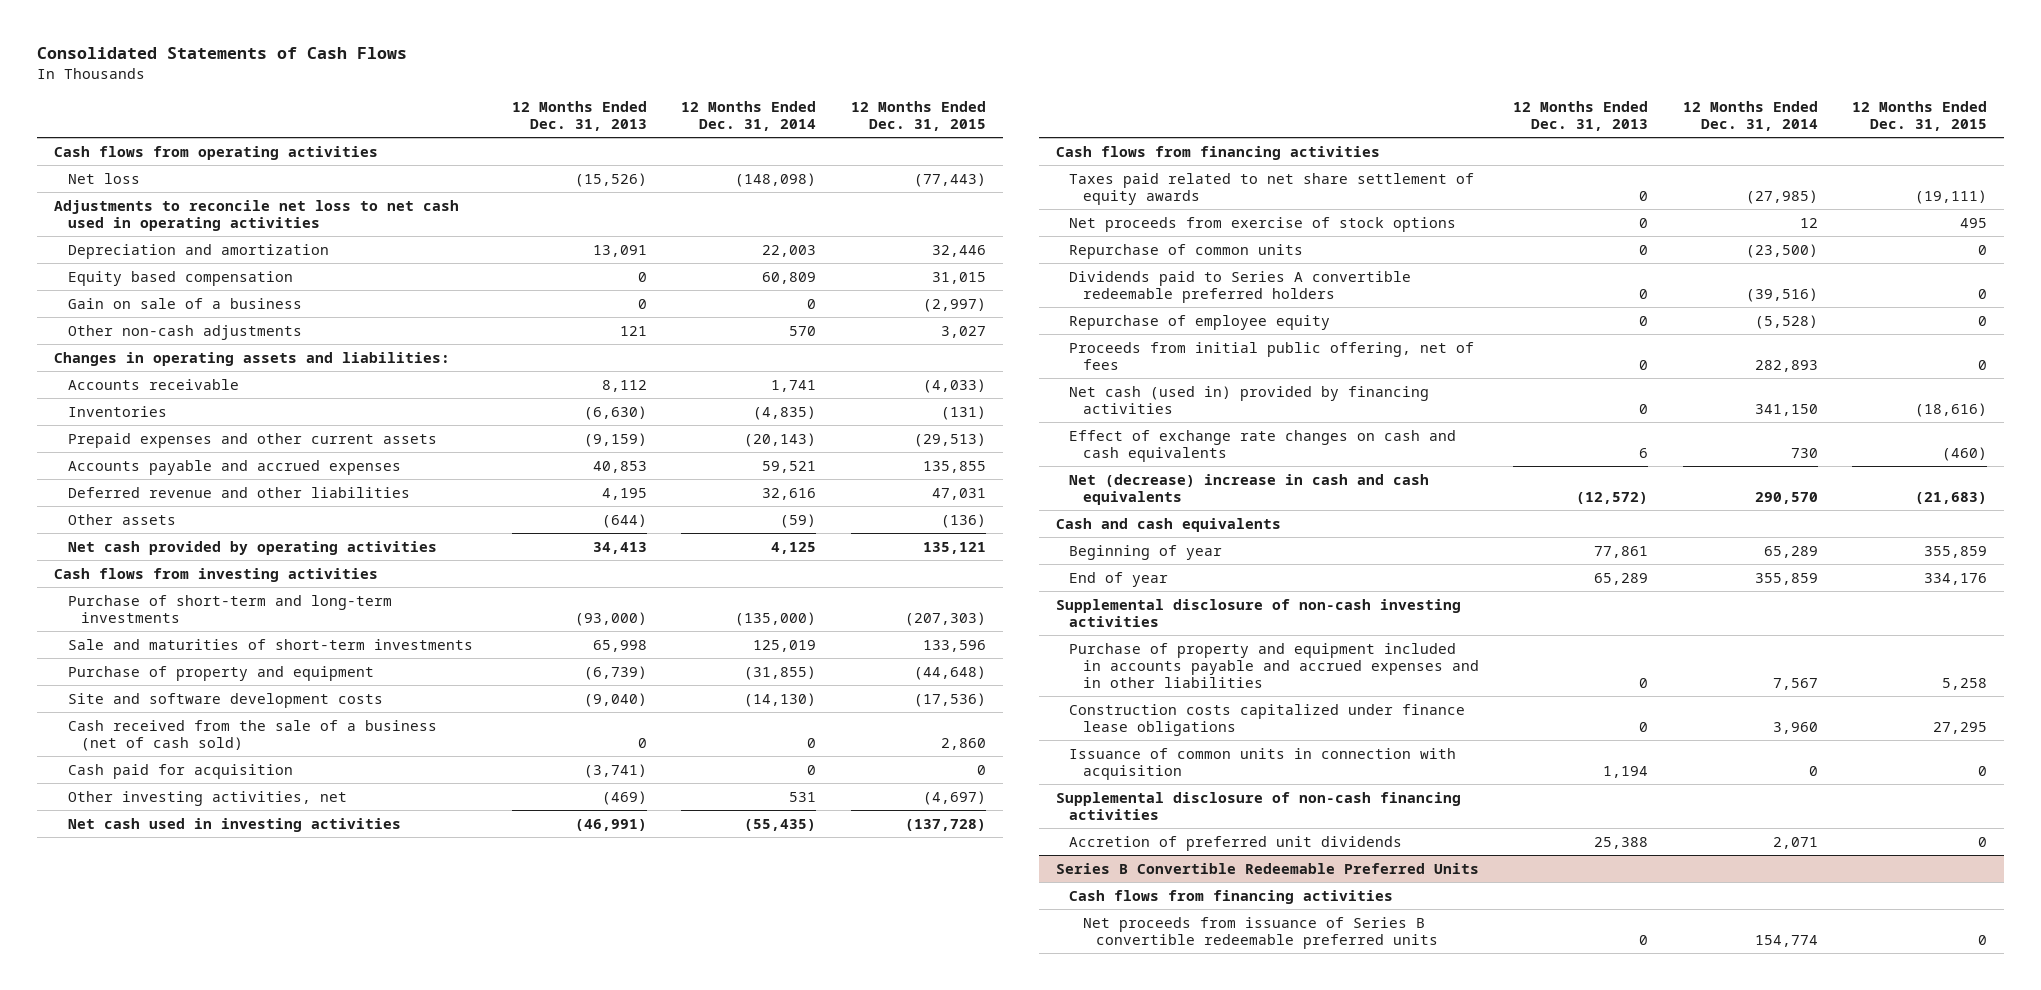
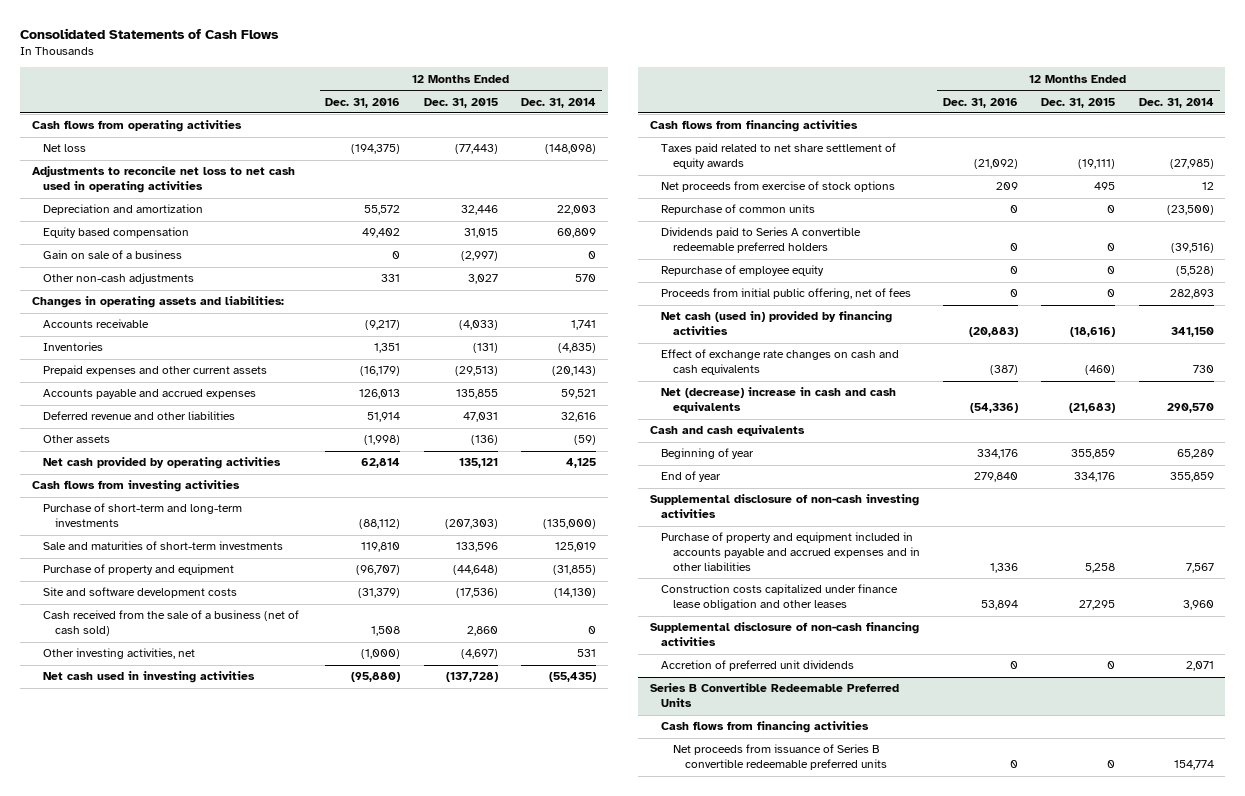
[511,100,647,131] 12 Months Ended Dec. 31, 2013 -> none
none -> [325,97,401,108] Dec. 31, 2016
[67,763,293,779] Cash paid for acquisition -> none
[1069,747,1457,780] Issuance of common units in connection with acquisition -> none
[1069,703,1466,736] Construction costs capitalized under finance lease obligations -> [661,584,899,611] Construction costs capitalized under finance lease obligation and other leases

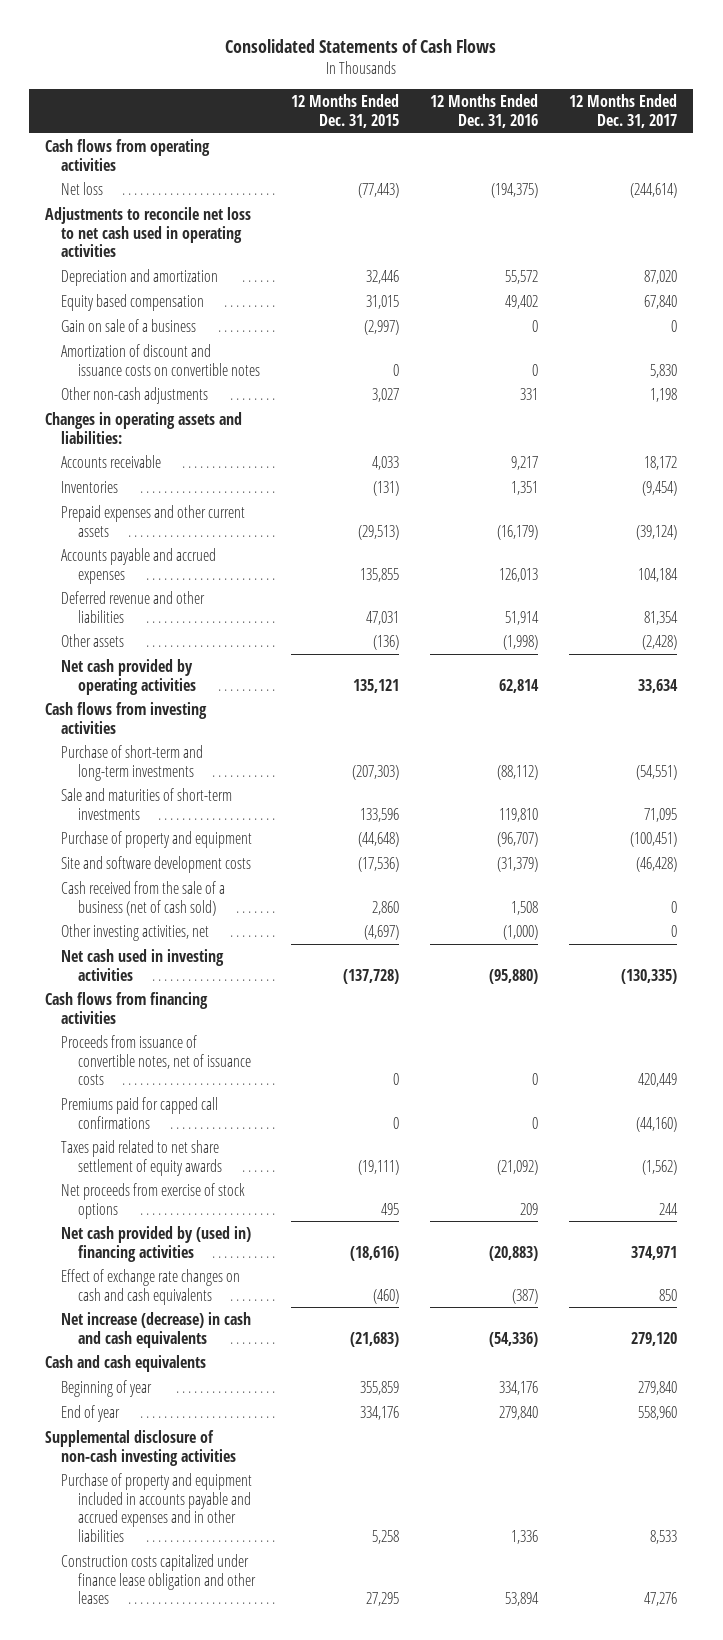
[520,97,596,108] Dec. 31, 2014 -> none
none -> [569,93,678,128] 12 Months Ended Dec. 31, 2017
none -> [61,343,260,376] Amortization of discount and issuance costs on convertible notes
[365,320,401,331] (9,217) -> [511,455,539,470] 9,217
[458,320,498,331] (4,033) -> [371,455,399,470] 4,033
none -> [61,1034,251,1086] Proceeds from issuance of convertible notes, net of issuance costs
none -> [61,1096,219,1129] Premiums paid for capped call confirmations
[661,204,816,216] Repurchase of common units -> none
[661,227,862,254] Dividends paid to Series A convertible redeemable preferred holders -> none
[661,265,825,277] Repurchase of employee equity -> none
[661,288,912,300] Proceeds from initial public offering, net of fees -> none
[661,311,893,336] Net cash (used in) provided by financing activities -> [61,1225,252,1262] Net cash provided by (used in) financing activities
[661,387,897,414] Net (decrease) increase in cash and cash equivalents -> [61,1311,252,1348] Net increase (decrease) in cash and cash equivalents
[649,622,919,647] Supplemental disclosure of non-cash financing activities -> none
[661,660,855,672] Accretion of preferred unit dividends -> none
[649,683,899,708] Series B Convertible Redeemable Preferred Units -> none
[661,721,870,734] Cash flows from financing activities -> none
[672,744,887,771] Net proceeds from issuance of Series B convertible redeemable preferred units -> none

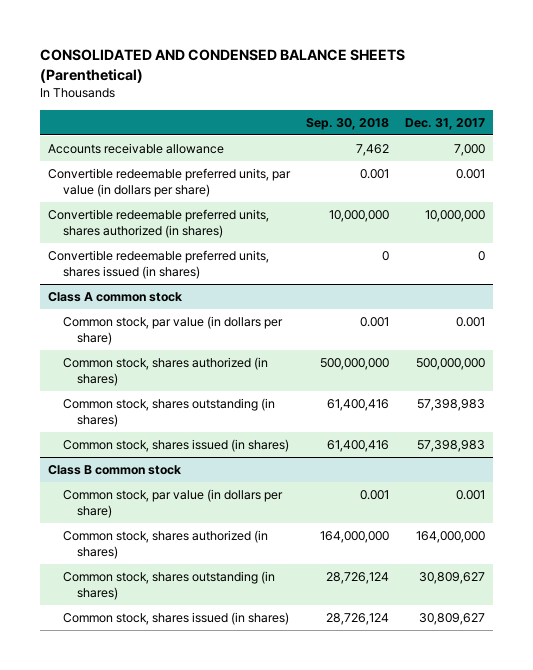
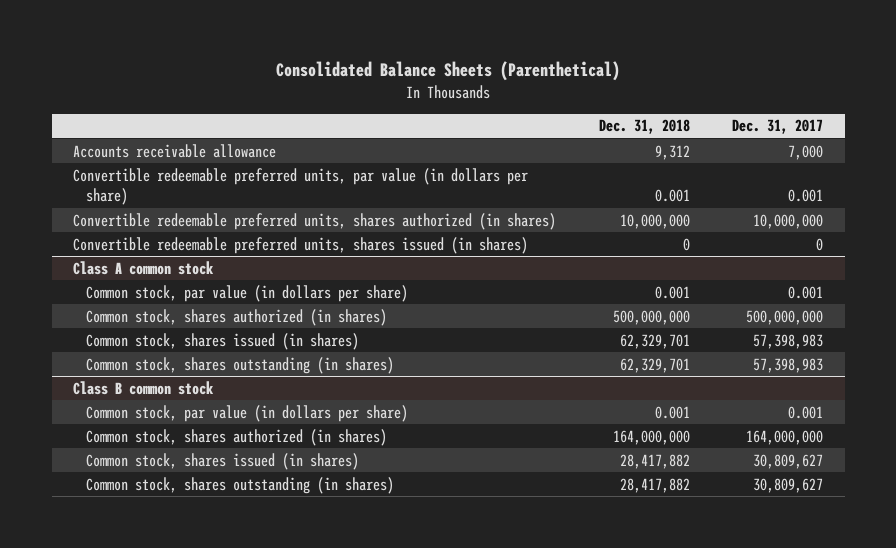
[40,48,406,83] CONSOLIDATED AND CONDENSED BALANCE SHEETS (Parenthetical) -> [276,61,621,82] Consolidated Balance Sheets (Parenthetical)
[306,117,390,130] Sep. 30, 2018 -> none
none -> [598,119,690,135] Dec. 31, 2018
[62,398,275,427] Common stock, shares outstanding (in shares) -> [85,356,394,374] Common stock, shares outstanding (in shares)
[62,571,275,600] Common stock, shares outstanding (in shares) -> [85,476,394,494] Common stock, shares outstanding (in shares)

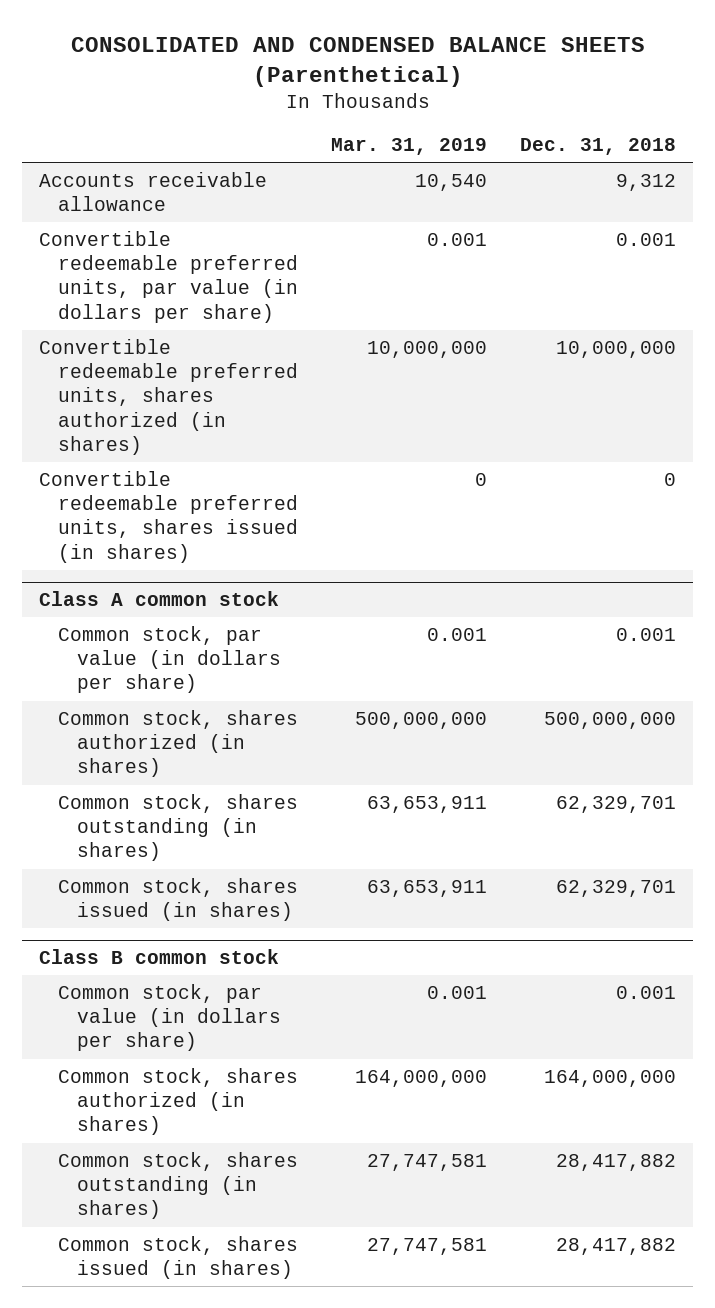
[276,61,621,82] Consolidated Balance Sheets (Parenthetical) -> [70,36,645,87] CONSOLIDATED AND CONDENSED BALANCE SHEETS (Parenthetical)
[732,119,824,135] Dec. 31, 2017 -> none
none -> [331,138,488,156] Mar. 31, 2019
[85,332,359,350] Common stock, shares issued (in shares) -> [57,877,298,922] Common stock, shares issued (in shares)
[85,452,359,470] Common stock, shares issued (in shares) -> [57,1235,298,1280] Common stock, shares issued (in shares)

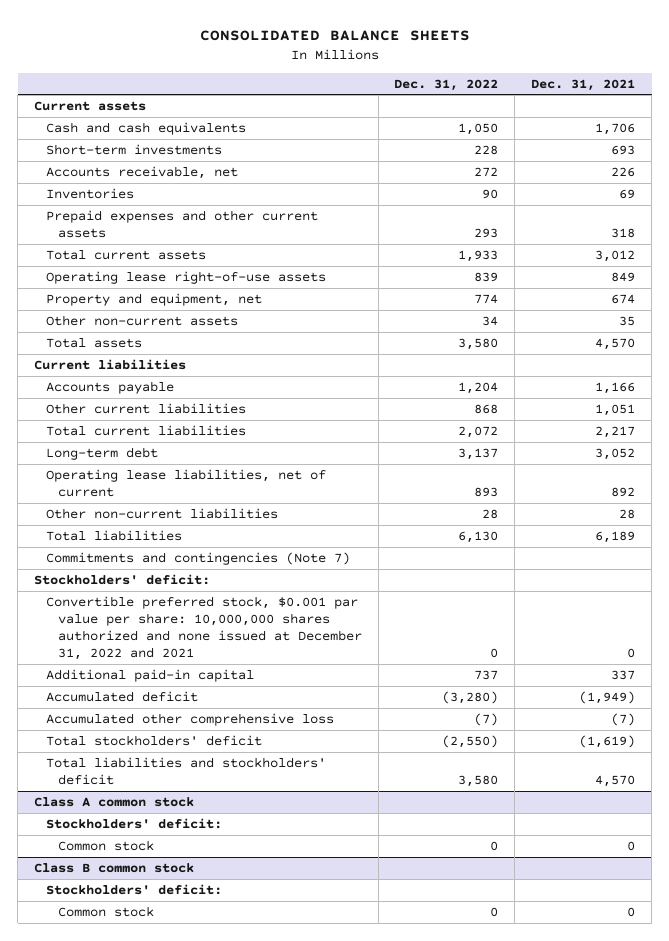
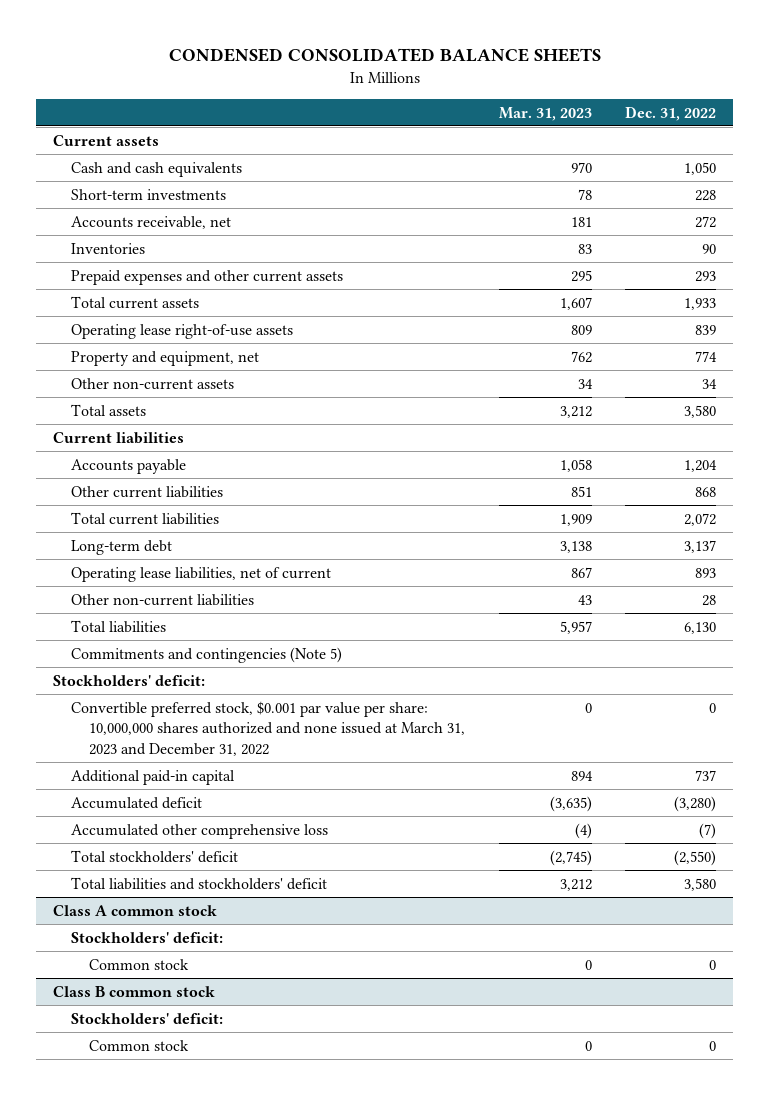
[199,29,470,41] CONSOLIDATED BALANCE SHEETS -> [168,48,601,63] CONDENSED CONSOLIDATED BALANCE SHEETS
[531,78,636,91] Dec. 31, 2021 -> none
none -> [498,106,592,121] Mar. 31, 2023
[45,551,350,565] Commitments and contingencies (Note 7) -> [71,646,343,663] Commitments and contingencies (Note 5)
[45,595,362,660] Convertible preferred stock, $0.001 par value per share: 10,000,000 shares authorized and none issued at December 31, 2022 and 2021 -> [71,700,465,756] Convertible preferred stock, $0.001 par value per share: 10,000,000 shares authorized and none issued at March 31, 2023 and December 31, 2022

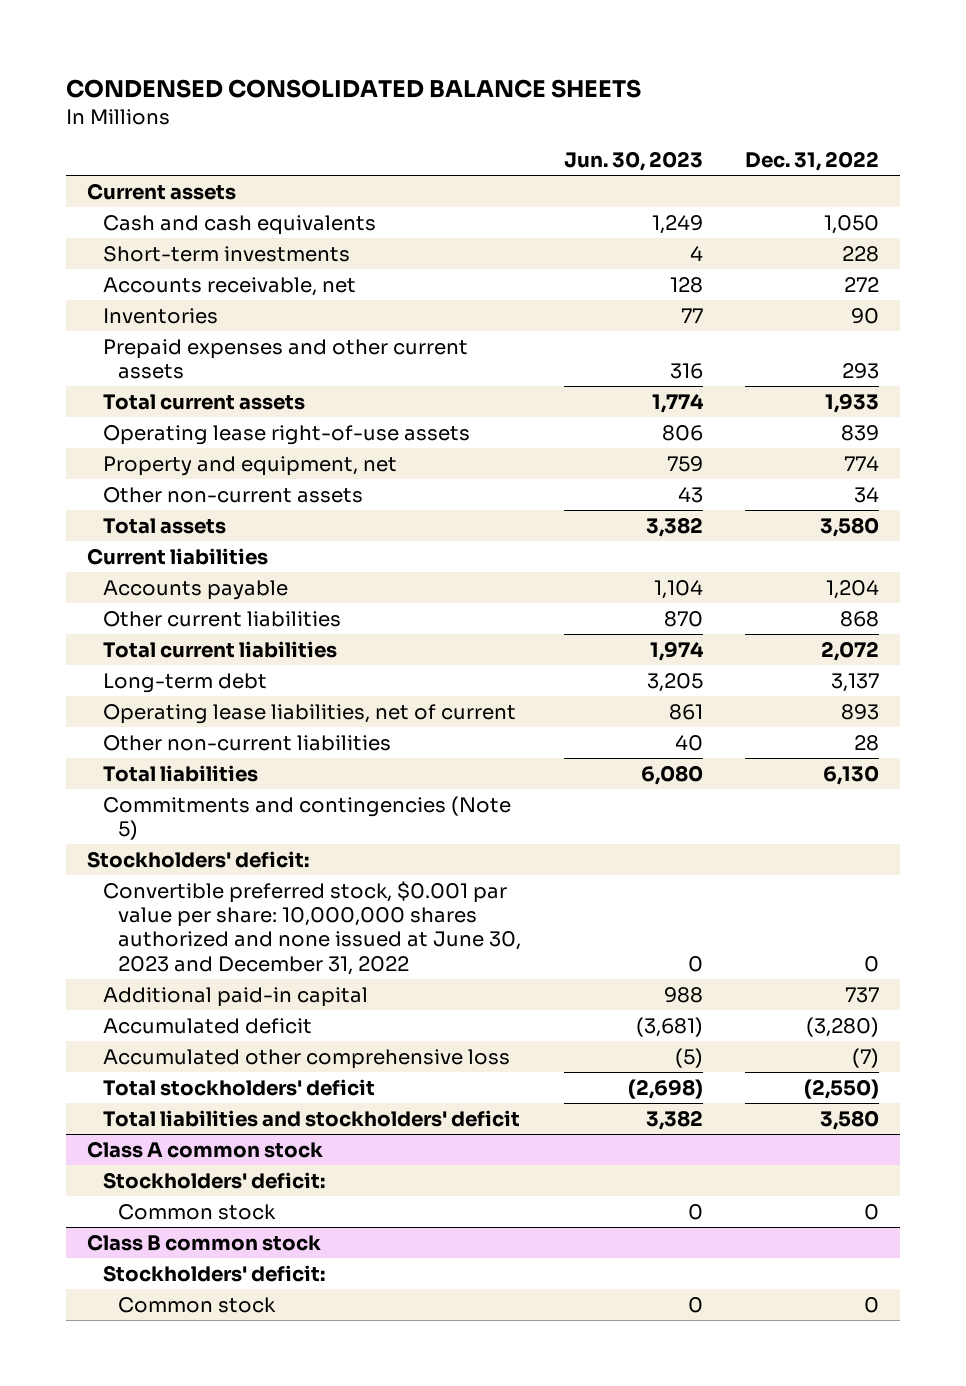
[498,106,592,121] Mar. 31, 2023 -> none
none -> [563,150,703,171] Jun. 30, 2023
[71,700,465,756] Convertible preferred stock, $0.001 par value per share: 10,000,000 shares authorized and none issued at March 31, 2023 and December 31, 2022 -> [102,880,522,975] Convertible preferred stock, $0.001 par value per share: 10,000,000 shares authorized and none issued at June 30, 2023 and December 31, 2022

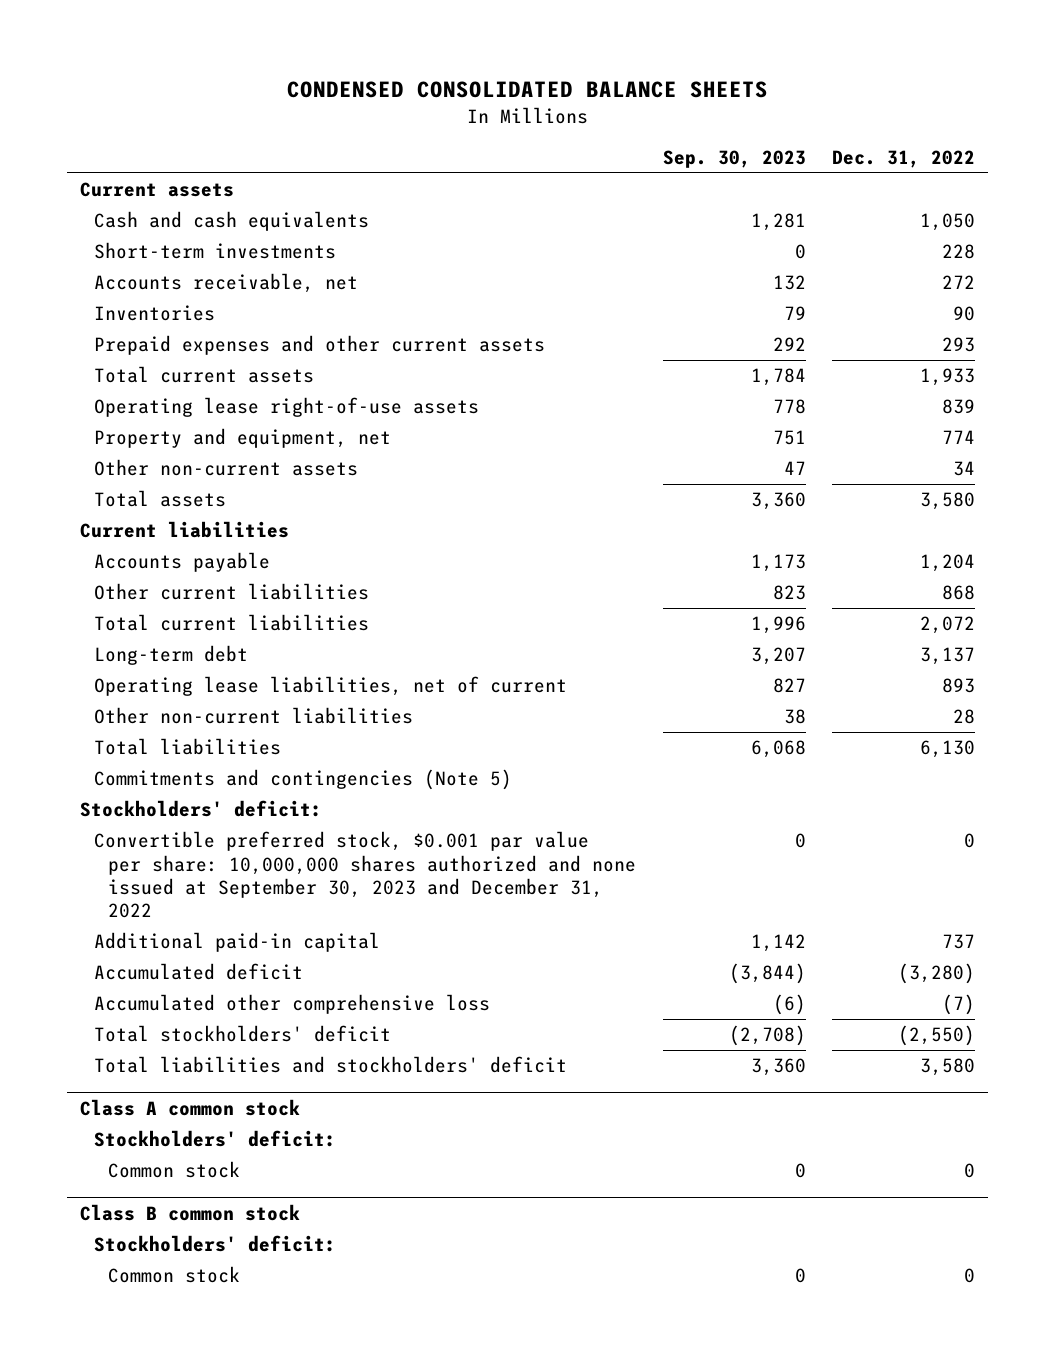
[563,150,703,171] Jun. 30, 2023 -> none
none -> [662,150,806,169] Sep. 30, 2023
[102,880,522,975] Convertible preferred stock, $0.001 par value per share: 10,000,000 shares authorized and none issued at June 30, 2023 and December 31, 2022 -> [94,831,637,919] Convertible preferred stock, $0.001 par value per share: 10,000,000 shares authorized and none issued at September 30, 2023 and December 31, 2022

